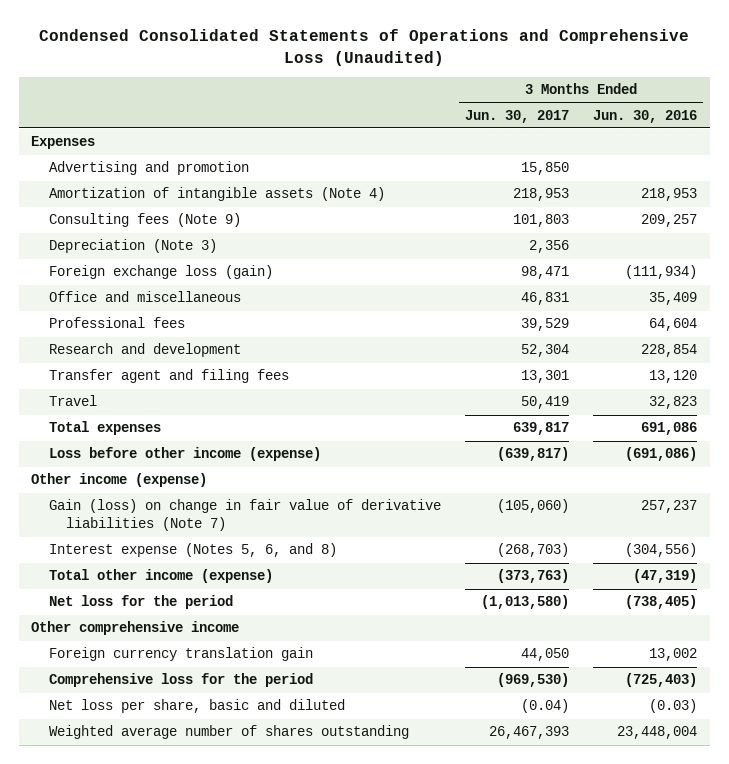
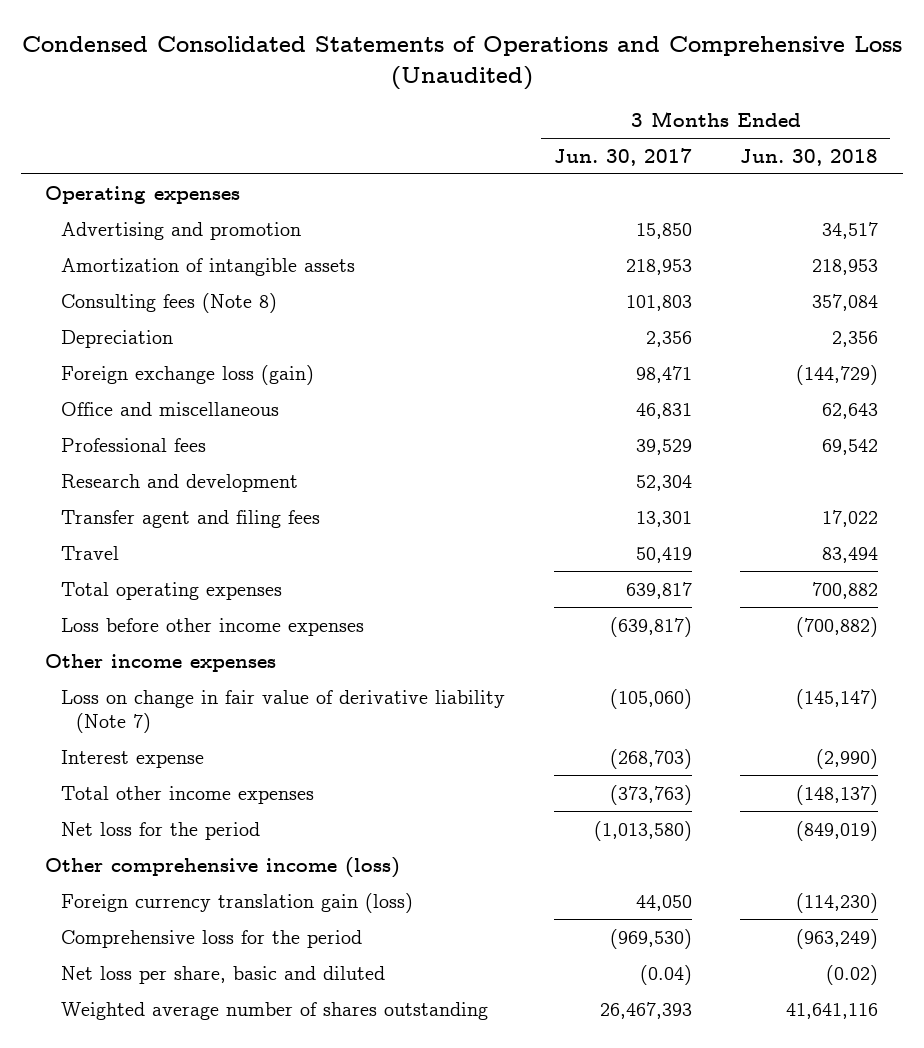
[593,109,698,123] Jun. 30, 2016 -> none
none -> [740,148,879,166] Jun. 30, 2018
[31,136,96,150] Expenses -> [45,185,241,204] Operating expenses
[48,187,385,202] Amortization of intangible assets (Note 4) -> [60,257,355,276] Amortization of intangible assets
[48,213,241,228] Consulting fees (Note 9) -> [60,292,277,313] Consulting fees (Note 8)
[48,239,217,254] Depreciation (Note 3) -> [60,329,173,348] Depreciation
[48,421,161,436] Total expenses -> [60,581,282,600] Total operating expenses
[48,447,321,462] Loss before other income (expense) -> [60,617,364,636] Loss before other income expenses
[31,473,208,488] Other income (expense) -> [45,653,277,672] Other income expenses
[48,499,441,532] Gain (loss) on change in fair value of derivative liabilities (Note 7) -> [60,689,505,733] Loss on change in fair value of derivative liability (Note 7)
[48,543,337,558] Interest expense (Notes 5, 6, and 8) -> [60,749,204,768] Interest expense
[48,569,273,584] Total other income (expense) -> [60,785,314,804] Total other income expenses
[31,621,240,636] Other comprehensive income -> [45,856,401,878] Other comprehensive income (loss)
[48,647,313,662] Foreign currency translation gain -> [60,892,413,913] Foreign currency translation gain (loss)

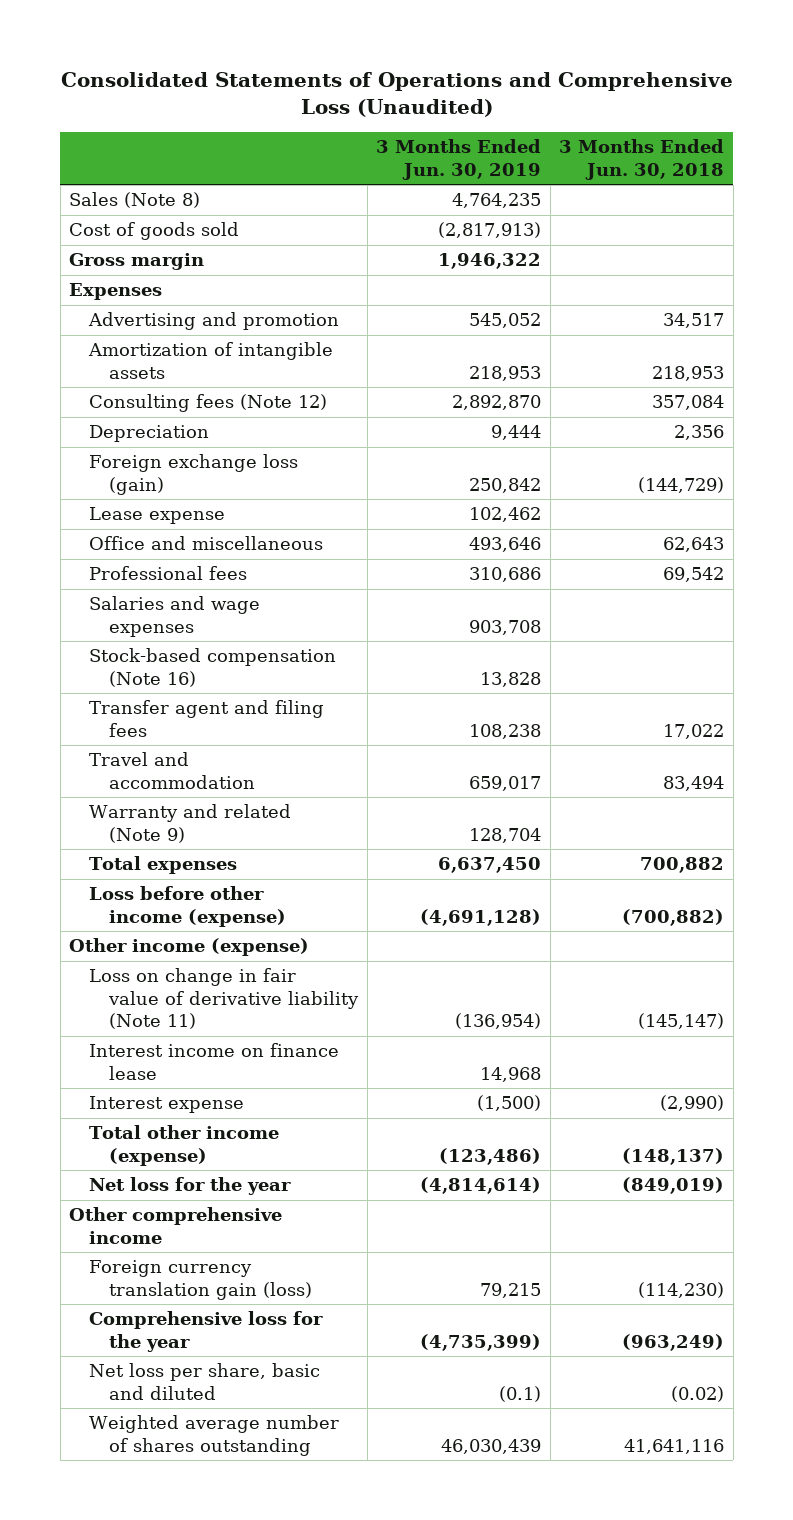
[21,35,902,90] Condensed Consolidated Statements of Operations and Comprehensive Loss (Unaudited) -> [60,72,733,118] Consolidated Statements of Operations and Comprehensive Loss (Unaudited)
[553,147,692,166] Jun. 30, 2017 -> none
none -> [376,139,542,180] 3 Months Ended Jun. 30, 2019
none -> [68,192,200,209] Sales (Note 8)
none -> [68,222,239,241] Cost of goods sold
none -> [68,253,204,271] Gross margin
[45,185,241,204] Operating expenses -> [68,283,162,301] Expenses
[60,292,277,313] Consulting fees (Note 8) -> [89,394,328,413] Consulting fees (Note 12)
none -> [89,507,226,525] Lease expense
[60,473,298,492] Research and development -> none
none -> [89,596,261,637] Salaries and wage expenses
none -> [89,648,337,687] Stock-based compensation (Note 16)
[60,545,119,560] Travel -> [89,752,256,789] Travel and accommodation
none -> [89,804,292,843] Warranty and related (Note 9)
[60,581,282,600] Total operating expenses -> [89,856,238,875] Total expenses
[60,617,364,636] Loss before other income expenses -> [89,886,287,927] Loss before other income (expense)
[45,653,277,672] Other income expenses -> [68,938,309,957] Other income (expense)
[60,689,505,733] Loss on change in fair value of derivative liability (Note 7) -> [89,968,360,1030] Loss on change in fair value of derivative liability (Note 11)
none -> [89,1043,340,1080] Interest income on finance lease
[60,785,314,804] Total other income expenses -> [89,1125,280,1166] Total other income (expense)
[60,821,260,840] Net loss for the period -> [89,1177,292,1196] Net loss for the year
[45,856,401,878] Other comprehensive income (loss) -> [68,1207,282,1244] Other comprehensive income
[60,929,362,948] Comprehensive loss for the period -> [89,1311,324,1352] Comprehensive loss for the year

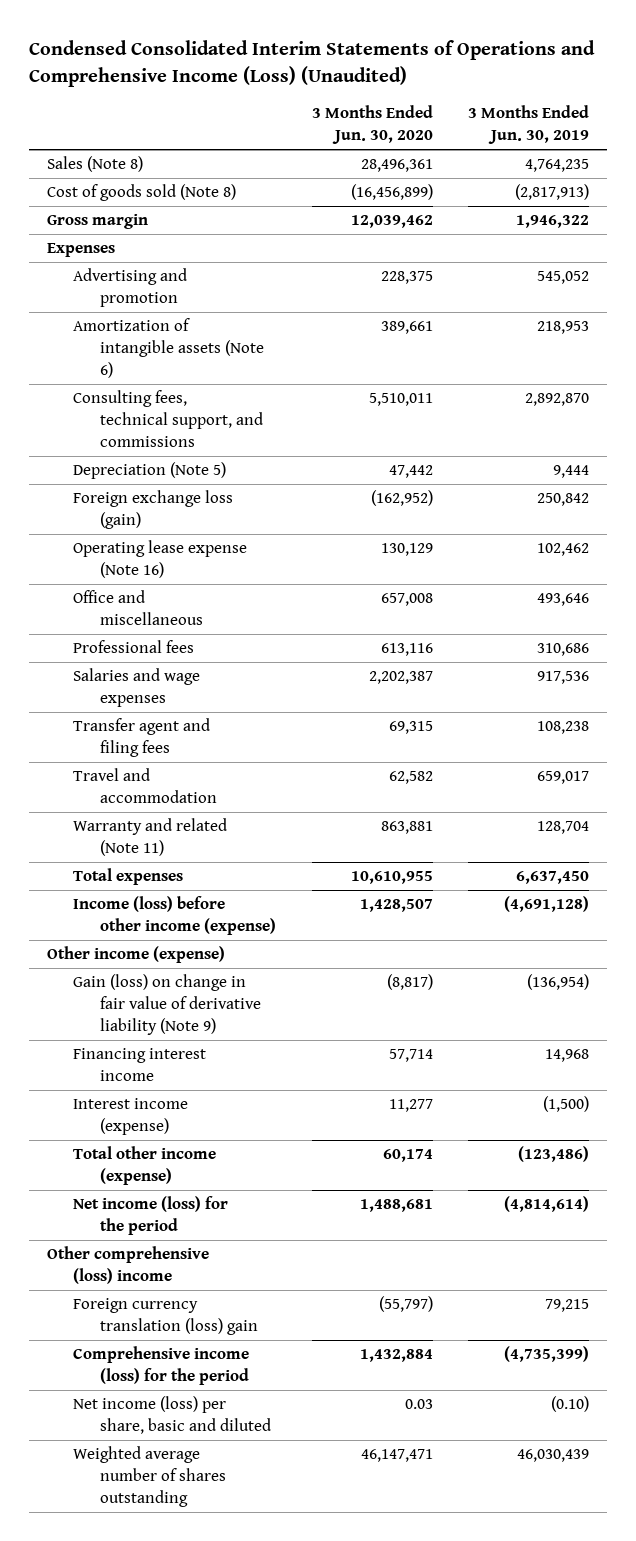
[60,72,733,118] Consolidated Statements of Operations and Comprehensive Loss (Unaudited) -> [28,40,595,87] Condensed Consolidated Interim Statements of Operations and Comprehensive Income (Loss) (Unaudited)
[559,139,725,180] 3 Months Ended Jun. 30, 2018 -> none
none -> [311,105,433,145] 3 Months Ended Jun. 30, 2020
[68,222,239,241] Cost of goods sold -> [46,184,236,202] Cost of goods sold (Note 8)
[88,342,334,379] Amortization of intangible assets -> [73,318,264,379] Amortization of intangible assets (Note 6)
[89,394,328,413] Consulting fees (Note 12) -> [73,390,263,448] Consulting fees, technical support, and commissions
[89,425,210,443] Depreciation -> [73,462,227,480] Depreciation (Note 5)
[89,507,226,525] Lease expense -> [73,540,248,579] Operating lease expense (Note 16)
[89,648,337,687] Stock-based compensation (Note 16) -> none
[469,619,542,635] 903,708 -> [537,671,590,685] 917,536
[89,804,292,843] Warranty and related (Note 9) -> [73,818,228,857] Warranty and related (Note 11)
[89,886,287,927] Loss before other income (expense) -> [73,896,276,936] Income (loss) before other income (expense)
[89,968,360,1030] Loss on change in fair value of derivative liability (Note 11) -> [73,974,261,1036] Gain (loss) on change in fair value of derivative liability (Note 9)
[89,1043,340,1080] Interest income on finance lease -> [73,1048,207,1082] Financing interest income
[89,1096,245,1114] Interest expense -> [73,1098,189,1136] Interest income (expense)
[89,1177,292,1196] Net loss for the year -> [73,1196,229,1236] Net income (loss) for the period
[68,1207,282,1244] Other comprehensive income -> [46,1246,209,1285] Other comprehensive (loss) income
[89,1260,313,1300] Foreign currency translation gain (loss) -> [73,1298,258,1336] Foreign currency translation (loss) gain
[89,1311,324,1352] Comprehensive loss for the year -> [73,1346,250,1386] Comprehensive income (loss) for the period
[89,1363,321,1400] Net loss per share, basic and diluted -> [73,1396,271,1435] Net income (loss) per share, basic and diluted
[499,1385,542,1402] (0.1) -> [551,1396,590,1413] (0.10)

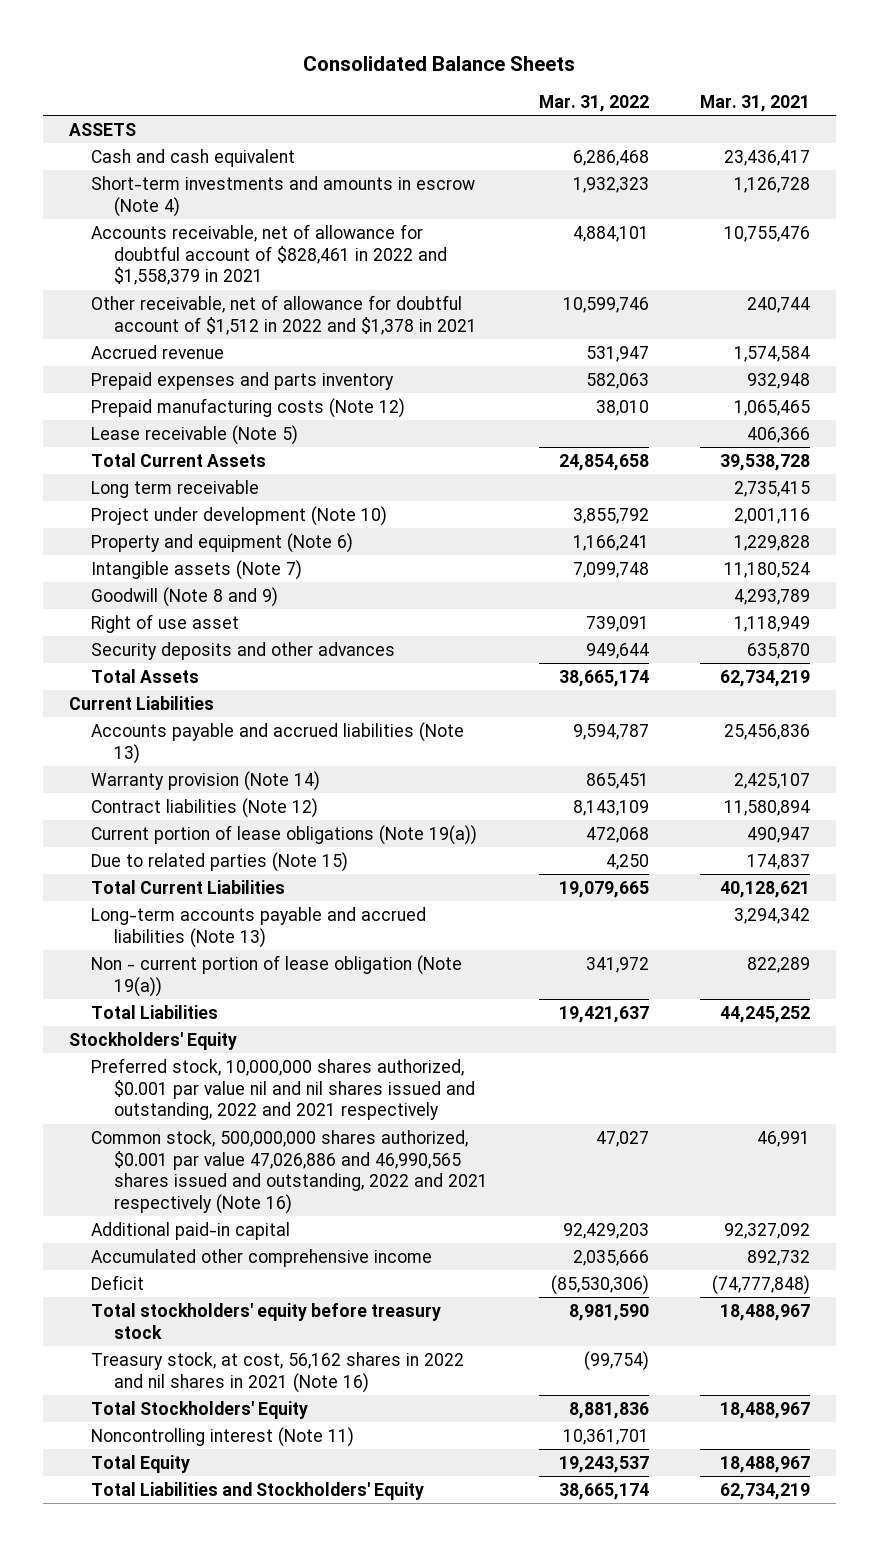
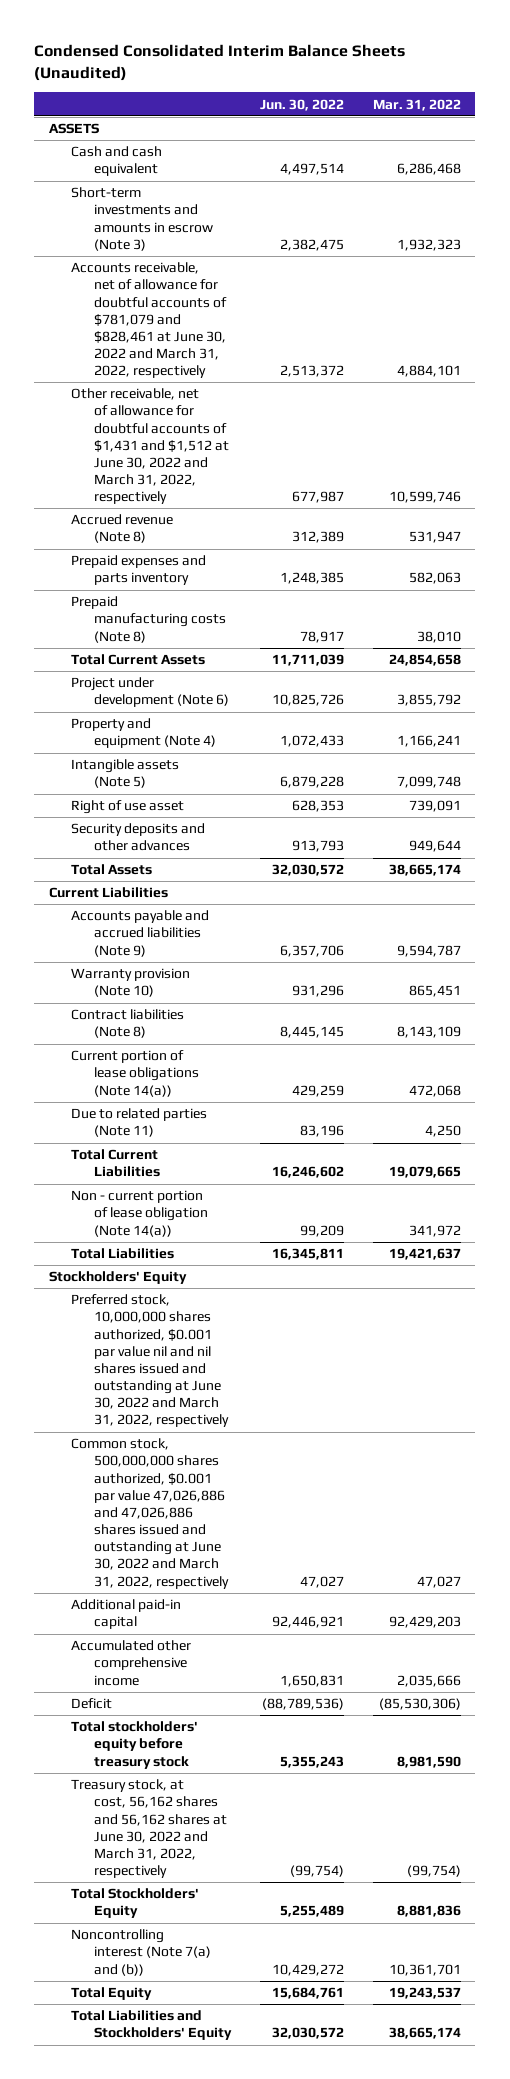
[303,55,576,71] Consolidated Balance Sheets -> [34,44,406,82] Condensed Consolidated Interim Balance Sheets (Unaudited)
[700,95,811,113] Mar. 31, 2021 -> none
none -> [259,98,344,111] Jun. 30, 2022
[91,175,476,217] Short-term investments and amounts in escrow (Note 4) -> [71,187,213,251] Short-term investments and amounts in escrow (Note 3)
[91,223,448,286] Accounts receivable, net of allowance for doubtful account of $828,461 in 2022 and $1,558,379 in 2021 -> [71,262,227,379] Accounts receivable, net of allowance for doubtful accounts of $781,079 and $828,461 at June 30, 2022 and March 31, 2022, respectively
[91,294,478,335] Other receivable, net of allowance for doubtful account of $1,512 in 2022 and $1,378 in 2021 -> [71,388,229,505] Other receivable, net of allowance for doubtful accounts of $1,431 and $1,512 at June 30, 2022 and March 31, 2022, respectively
[91,344,225,359] Accrued revenue -> [71,514,174,544] Accrued revenue (Note 8)
[91,424,299,445] Lease receivable (Note 5) -> none
[91,397,406,418] Prepaid manufacturing costs (Note 12) -> [71,596,226,643] Prepaid manufacturing costs (Note 8)
[91,479,260,498] Long term receivable -> none
[91,586,279,607] Goodwill (Note 8 and 9) -> none
[91,505,388,526] Project under development (Note 10) -> [71,677,229,708] Project under development (Note 6)
[91,532,354,553] Property and equipment (Note 6) -> [71,718,216,749] Property and equipment (Note 4)
[91,559,303,580] Intangible assets (Note 7) -> [71,759,180,789] Intangible assets (Note 5)
[91,721,465,764] Accounts payable and accrued liabilities (Note 13) -> [71,910,210,957] Accounts payable and accrued liabilities (Note 9)
[91,770,321,791] Warranty provision (Note 14) -> [71,968,191,998] Warranty provision (Note 10)
[91,797,319,818] Contract liabilities (Note 12) -> [71,1009,185,1039] Contract liabilities (Note 8)
[91,824,478,845] Current portion of lease obligations (Note 19(a)) -> [71,1050,199,1097] Current portion of lease obligations (Note 14(a))
[91,851,349,872] Due to related parties (Note 15) -> [71,1108,208,1138] Due to related parties (Note 11)
[91,906,427,948] Long-term accounts payable and accrued liabilities (Note 13) -> none
[91,954,463,997] Non - current portion of lease obligation (Note 19(a)) -> [71,1190,208,1237] Non - current portion of lease obligation (Note 14(a))
[91,1057,476,1121] Preferred stock, 10,000,000 shares authorized, $0.001 par value nil and nil shares issued and outstanding, 2022 and 2021 respectively -> [71,1294,229,1428] Preferred stock, 10,000,000 shares authorized, $0.001 par value nil and nil shares issued and outstanding at June 30, 2022 and March 31, 2022, respectively
[91,1129,489,1215] Common stock, 500,000,000 shares authorized, $0.001 par value 47,026,886 and 46,990,565 shares issued and outstanding, 2022 and 2021 respectively (Note 16) -> [71,1438,229,1589] Common stock, 500,000,000 shares authorized, $0.001 par value 47,026,886 and 47,026,886 shares issued and outstanding at June 30, 2022 and March 31, 2022, respectively
[91,1351,465,1393] Treasury stock, at cost, 56,162 shares in 2022 and nil shares in 2021 (Note 16) -> [71,1779,227,1879] Treasury stock, at cost, 56,162 shares and 56,162 shares at June 30, 2022 and March 31, 2022, respectively
[91,1426,355,1447] Noncontrolling interest (Note 11) -> [71,1929,211,1976] Noncontrolling interest (Note 7(a) and (b))

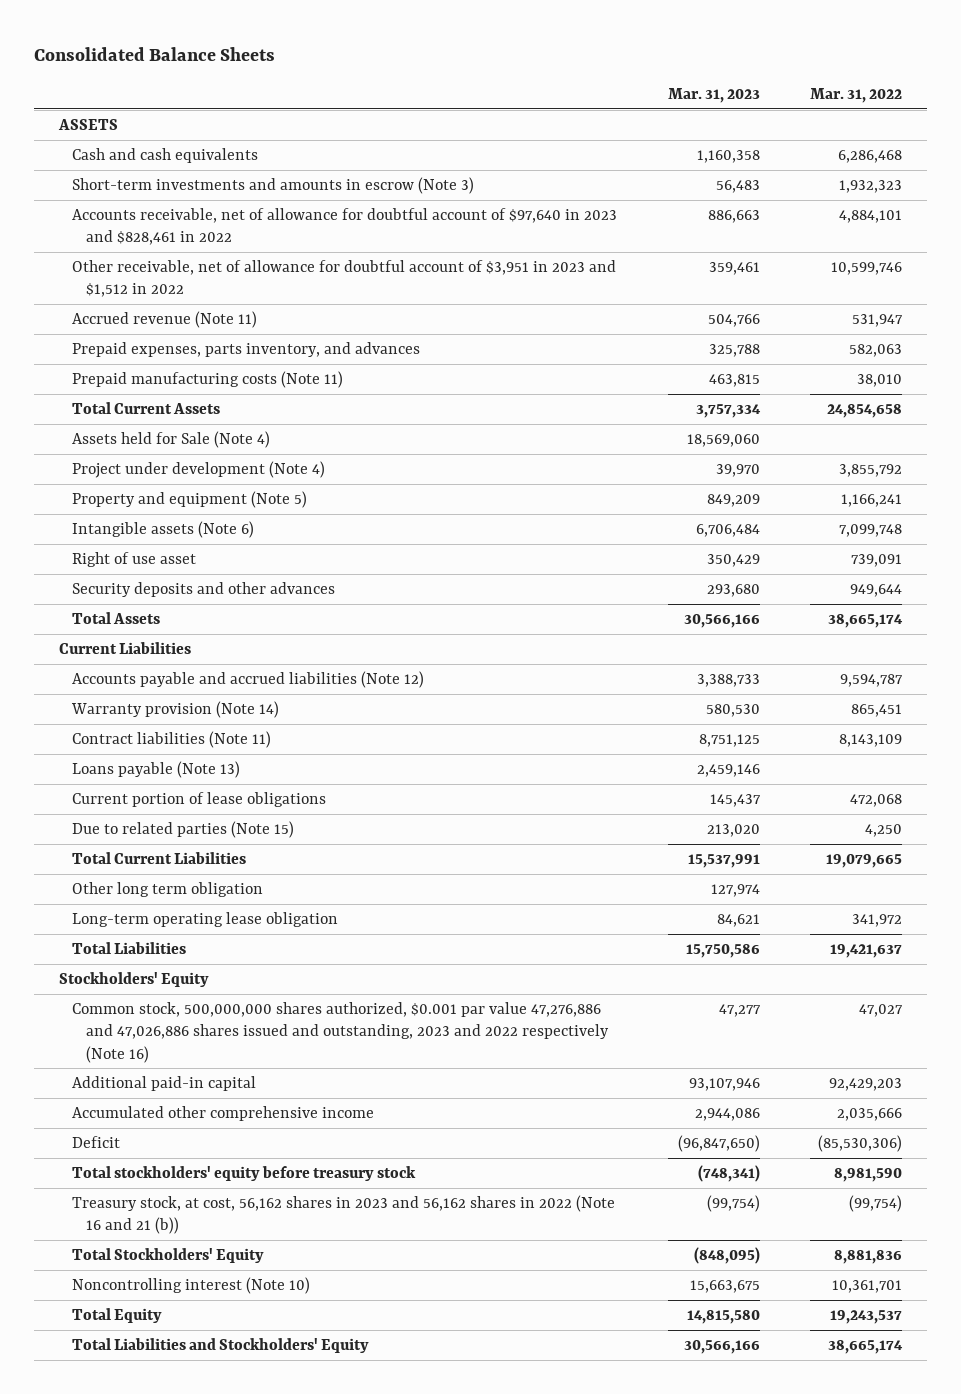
[34,44,406,82] Condensed Consolidated Interim Balance Sheets (Unaudited) -> [33,47,275,62] Consolidated Balance Sheets
[259,98,344,111] Jun. 30, 2022 -> none
none -> [667,87,760,103] Mar. 31, 2023
[71,146,163,177] Cash and cash equivalent -> [72,147,259,163] Cash and cash equivalents
[71,262,227,379] Accounts receivable, net of allowance for doubtful accounts of $781,079 and $828,461 at June 30, 2022 and March 31, 2022, respectively -> [72,207,618,246] Accounts receivable, net of allowance for doubtful account of $97,640 in 2023 and $828,461 in 2022
[71,388,229,505] Other receivable, net of allowance for doubtful accounts of $1,431 and $1,512 at June 30, 2022 and March 31, 2022, respectively -> [72,259,617,298] Other receivable, net of allowance for doubtful account of $3,951 in 2023 and $1,512 in 2022
[71,514,174,544] Accrued revenue (Note 8) -> [72,310,258,328] Accrued revenue (Note 11)
[71,555,207,586] Prepaid expenses and parts inventory -> [72,341,421,357] Prepaid expenses, parts inventory, and advances
[71,596,226,643] Prepaid manufacturing costs (Note 8) -> [72,370,344,388] Prepaid manufacturing costs (Note 11)
none -> [72,430,271,448] Assets held for Sale (Note 4)
[71,677,229,708] Project under development (Note 6) -> [72,460,326,478] Project under development (Note 4)
[71,718,216,749] Property and equipment (Note 4) -> [72,490,308,508] Property and equipment (Note 5)
[71,759,180,789] Intangible assets (Note 5) -> [72,520,255,538] Intangible assets (Note 6)
[71,910,210,957] Accounts payable and accrued liabilities (Note 9) -> [72,670,425,688] Accounts payable and accrued liabilities (Note 12)
[71,968,191,998] Warranty provision (Note 10) -> [71,700,280,718] Warranty provision (Note 14)
[71,1009,185,1039] Contract liabilities (Note 8) -> [72,730,272,748] Contract liabilities (Note 11)
none -> [72,760,241,778] Loans payable (Note 13)
[71,1050,199,1097] Current portion of lease obligations (Note 14(a)) -> [72,791,327,807] Current portion of lease obligations
[71,1108,208,1138] Due to related parties (Note 11) -> [72,820,295,838] Due to related parties (Note 15)
none -> [72,881,264,897] Other long term obligation
[71,1190,208,1237] Non - current portion of lease obligation (Note 14(a)) -> [72,911,339,927] Long-term operating lease obligation
[71,1294,229,1428] Preferred stock, 10,000,000 shares authorized, $0.001 par value nil and nil shares issued and outstanding at June 30, 2022 and March 31, 2022, respectively -> none
[71,1438,229,1589] Common stock, 500,000,000 shares authorized, $0.001 par value 47,026,886 and 47,026,886 shares issued and outstanding at June 30, 2022 and March 31, 2022, respectively -> [72,1001,609,1063] Common stock, 500,000,000 shares authorized, $0.001 par value 47,276,886 and 47,026,886 shares issued and outstanding, 2023 and 2022 respectively (Note 16)
[71,1779,227,1879] Treasury stock, at cost, 56,162 shares and 56,162 shares at June 30, 2022 and March 31, 2022, respectively -> [72,1194,616,1235] Treasury stock, at cost, 56,162 shares in 2023 and 56,162 shares in 2022 (Note 16 and 21 (b))
[71,1929,211,1976] Noncontrolling interest (Note 7(a) and (b)) -> [72,1276,311,1294] Noncontrolling interest (Note 10)

